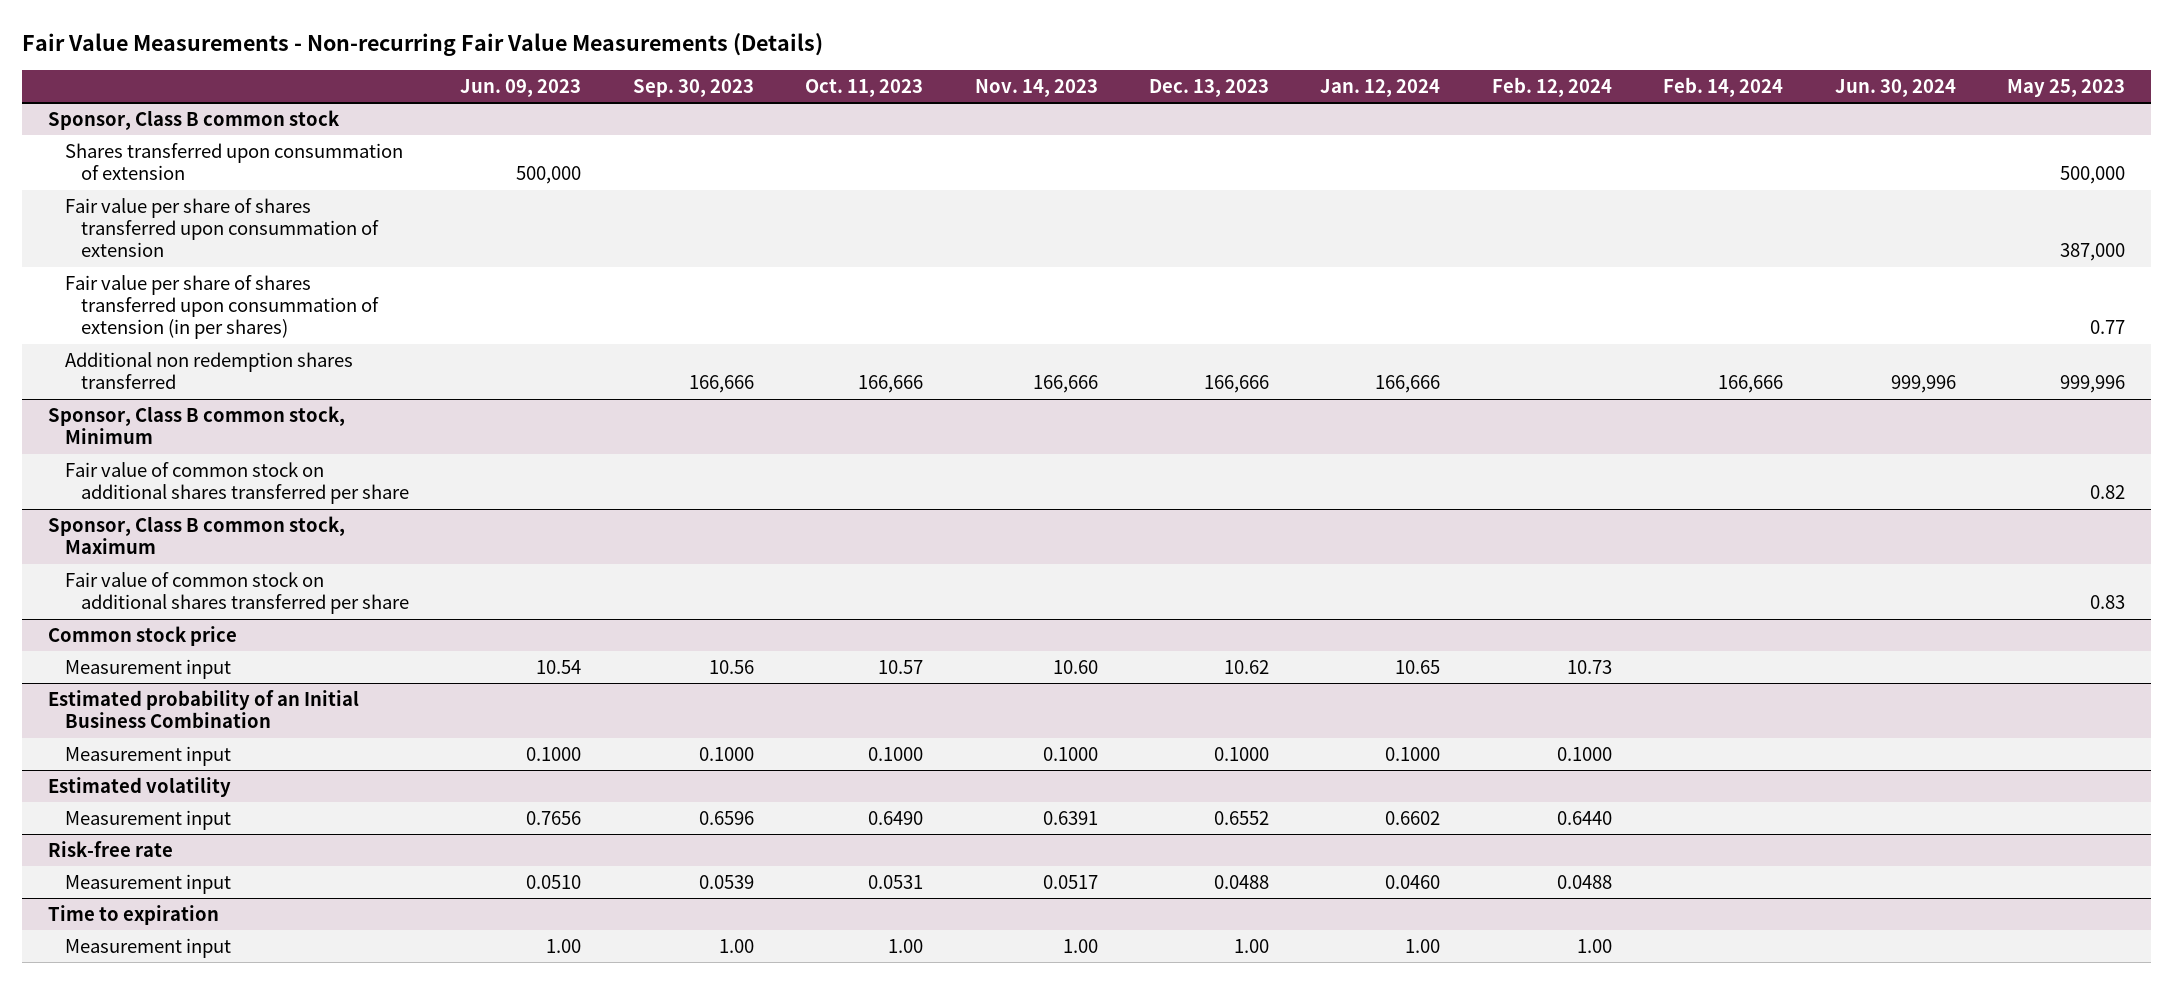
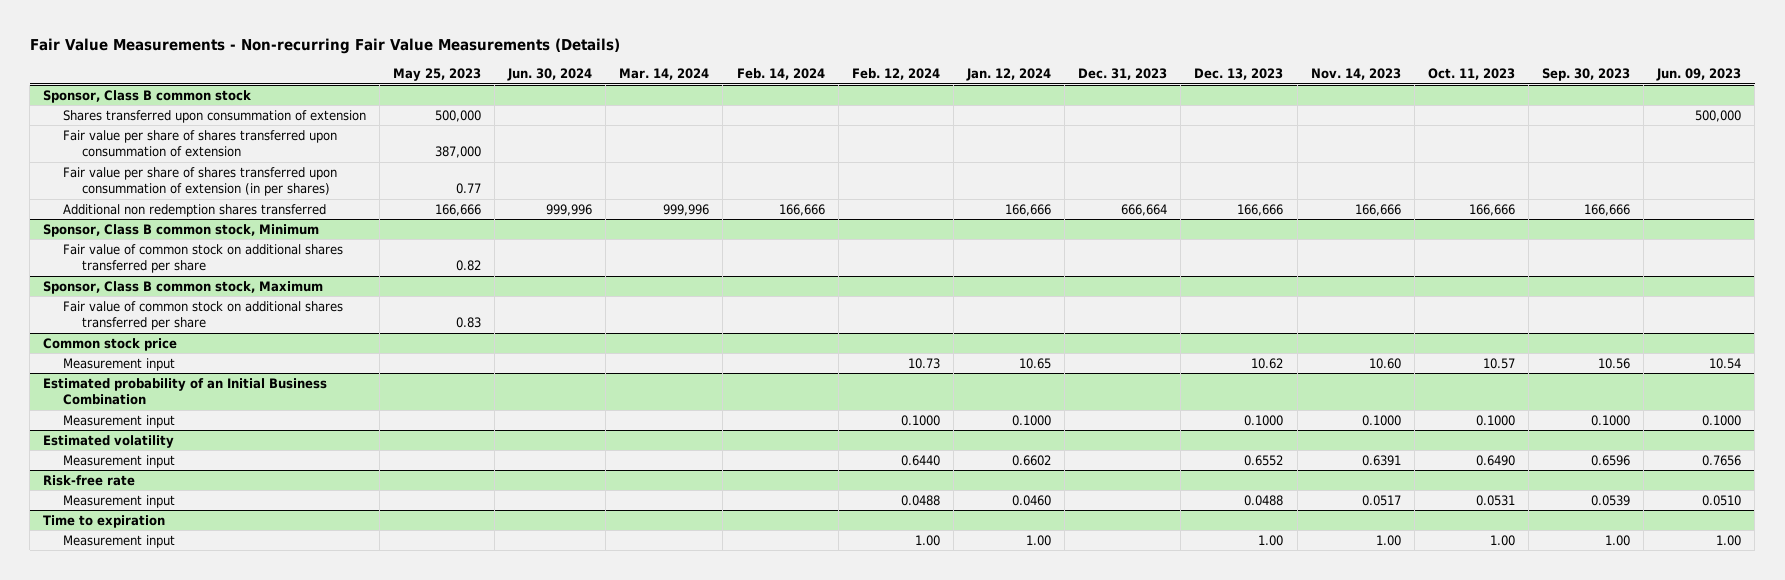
none -> [619,68,710,81] Mar. 14, 2024
none -> [1078,68,1168,81] Dec. 31, 2023
[2060,375,2126,394] 999,996 -> [434,203,481,216] 166,666

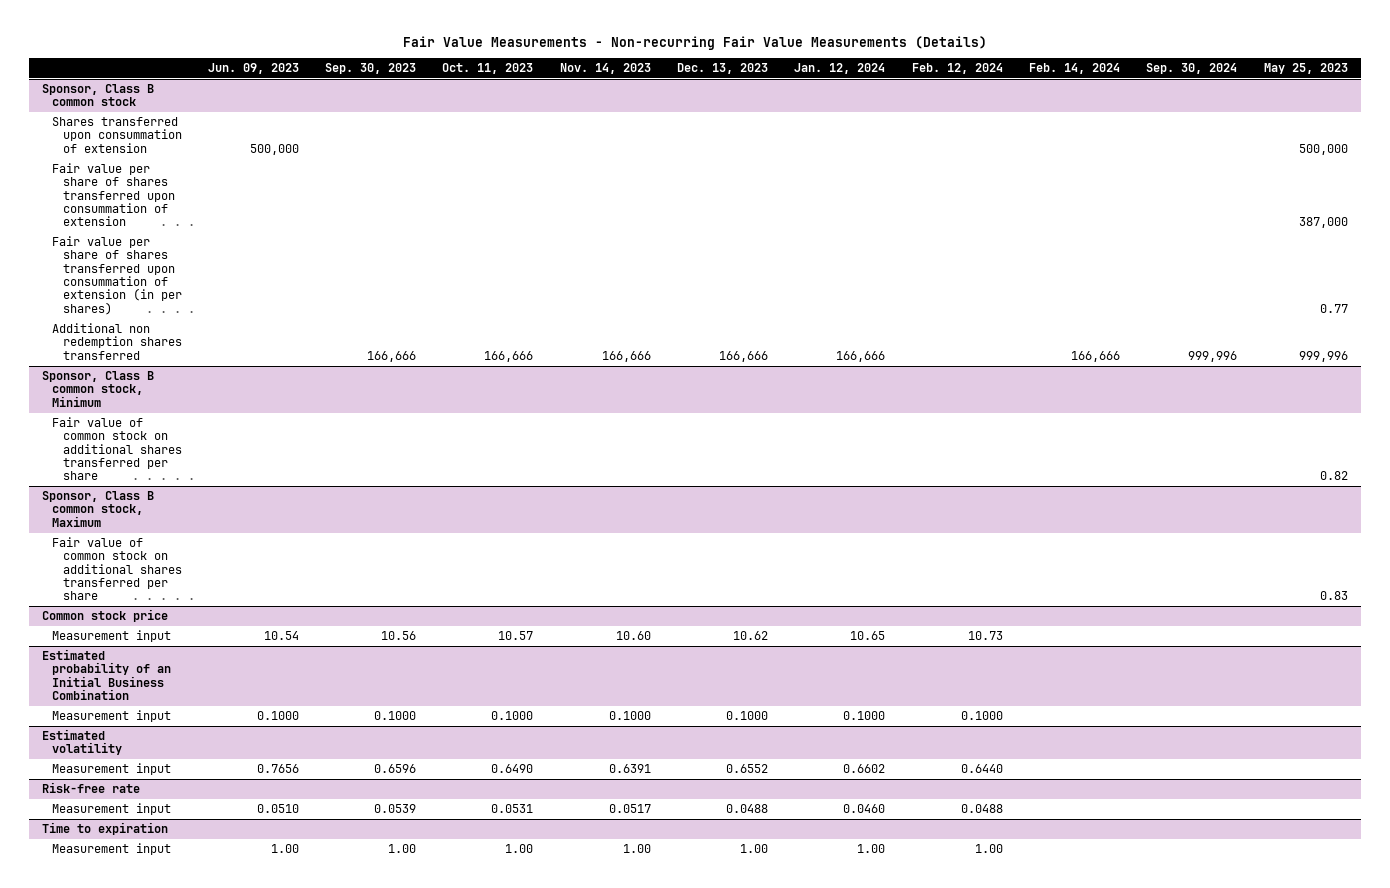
[507,68,593,82] Jun. 30, 2024 -> none
[619,68,710,81] Mar. 14, 2024 -> none
[1078,68,1168,81] Dec. 31, 2023 -> none
none -> [1146,63,1238,75] Sep. 30, 2024
[434,203,481,216] 166,666 -> [1298,350,1348,362] 999,996

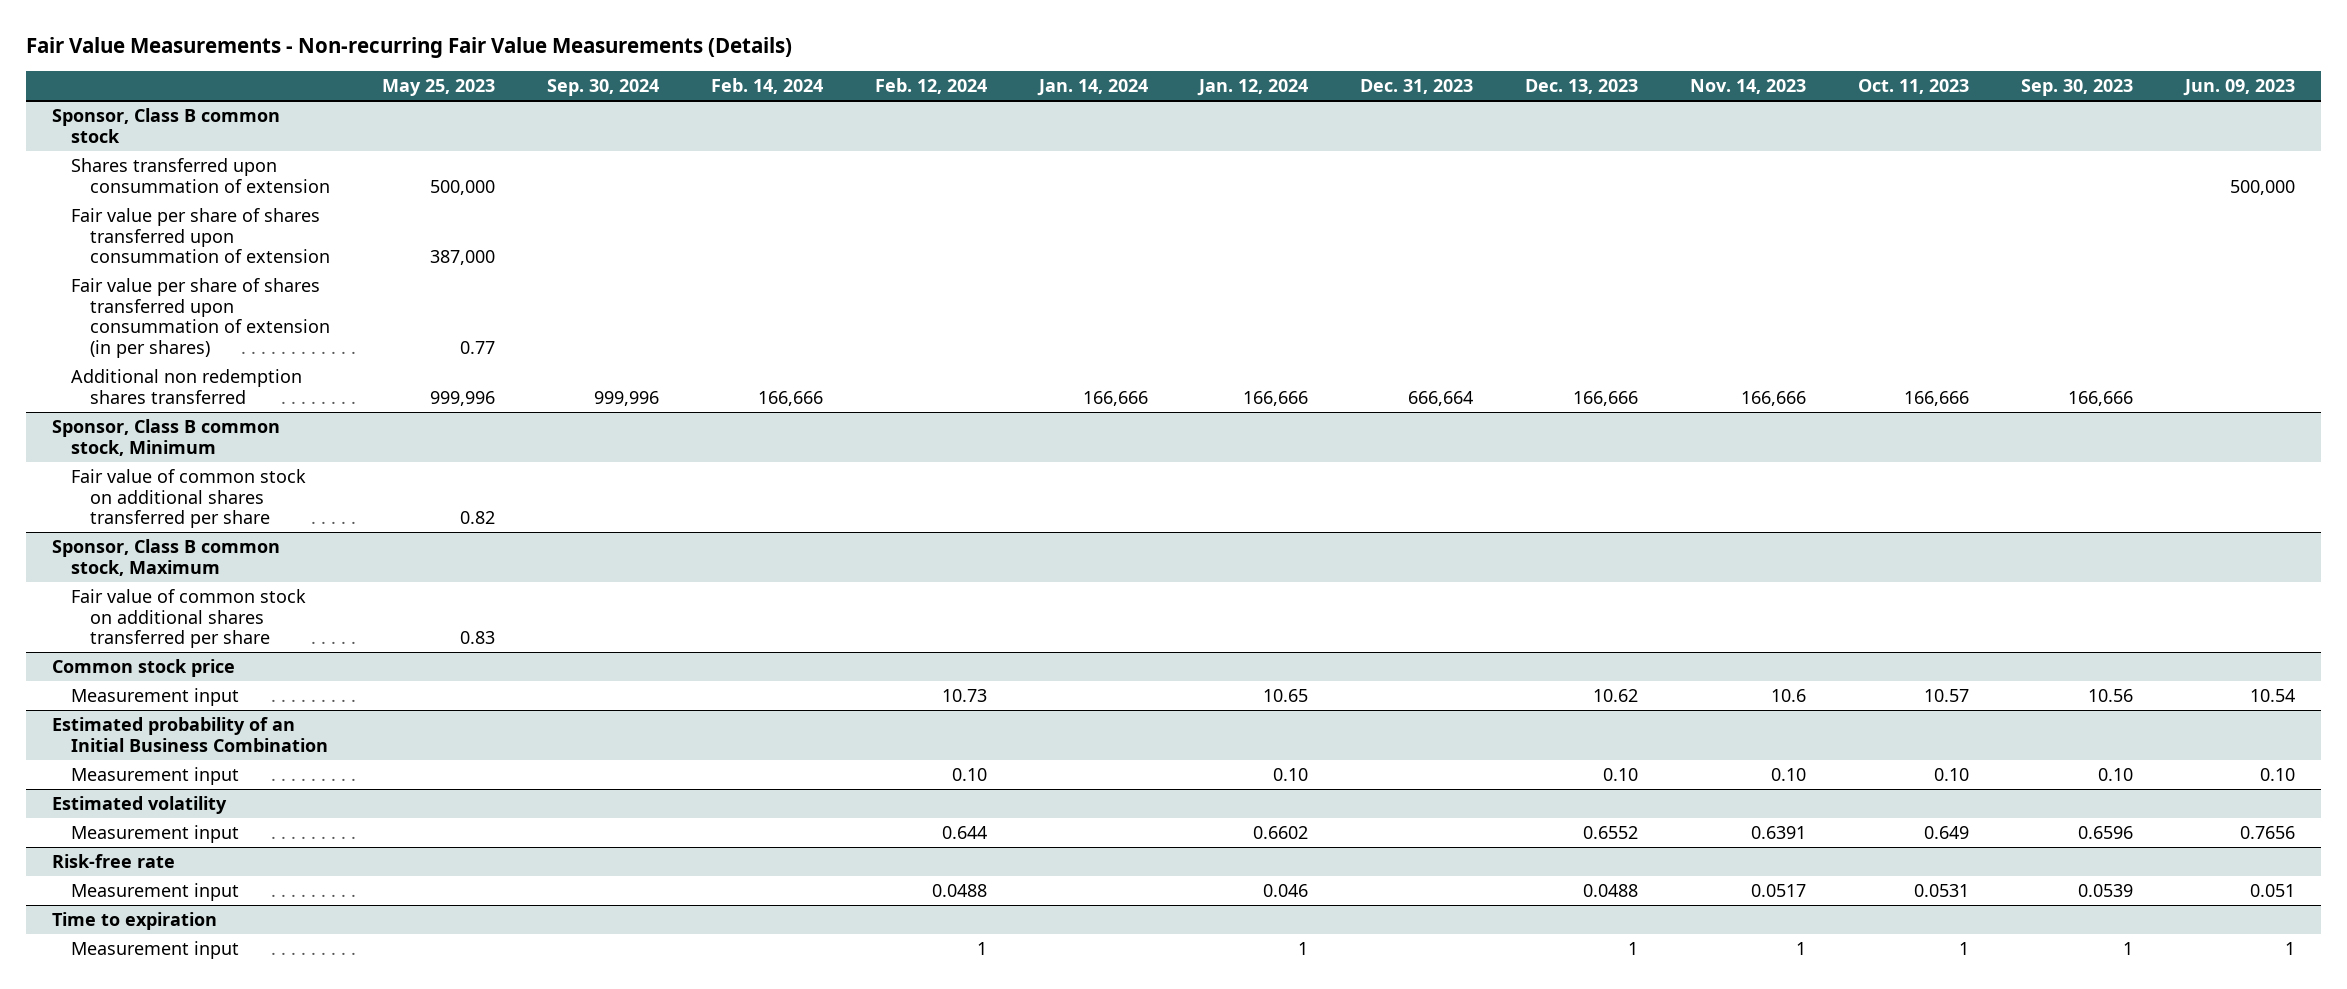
none -> [1036,79,1148,97] Jan. 14, 2024
none -> [1360,79,1474,95] Dec. 31, 2023
[615,631,651,641] 10.60 -> [1771,688,1807,702] 10.6
[256,711,299,721] 0.1000 -> [2260,767,2296,781] 0.10
[374,711,417,721] 0.1000 -> [2098,767,2134,781] 0.10
[491,711,534,721] 0.1000 -> [1934,767,1970,781] 0.10
[608,711,651,721] 0.1000 -> [1771,767,1807,781] 0.10
[726,711,769,721] 0.1000 -> [1603,767,1639,781] 0.10
[843,711,886,721] 0.1000 -> [1273,767,1309,781] 0.10
[960,711,1003,721] 0.1000 -> [951,767,987,781] 0.10
[491,764,534,774] 0.6490 -> [1924,825,1970,839] 0.649
[960,764,1003,774] 0.6440 -> [941,825,987,839] 0.644
[256,804,299,814] 0.0510 -> [2250,883,2296,897] 0.051
[843,804,886,814] 0.0460 -> [1263,883,1309,897] 0.046
[270,844,299,854] 1.00 -> [2285,941,2296,955] 1
[388,844,417,854] 1.00 -> [2123,941,2134,955] 1
[505,844,534,854] 1.00 -> [1959,941,1970,955] 1
[622,844,651,854] 1.00 -> [1796,941,1807,955] 1
[740,844,769,854] 1.00 -> [1628,941,1639,955] 1
[857,844,886,854] 1.00 -> [1298,941,1309,955] 1
[974,844,1003,854] 1.00 -> [976,941,987,955] 1

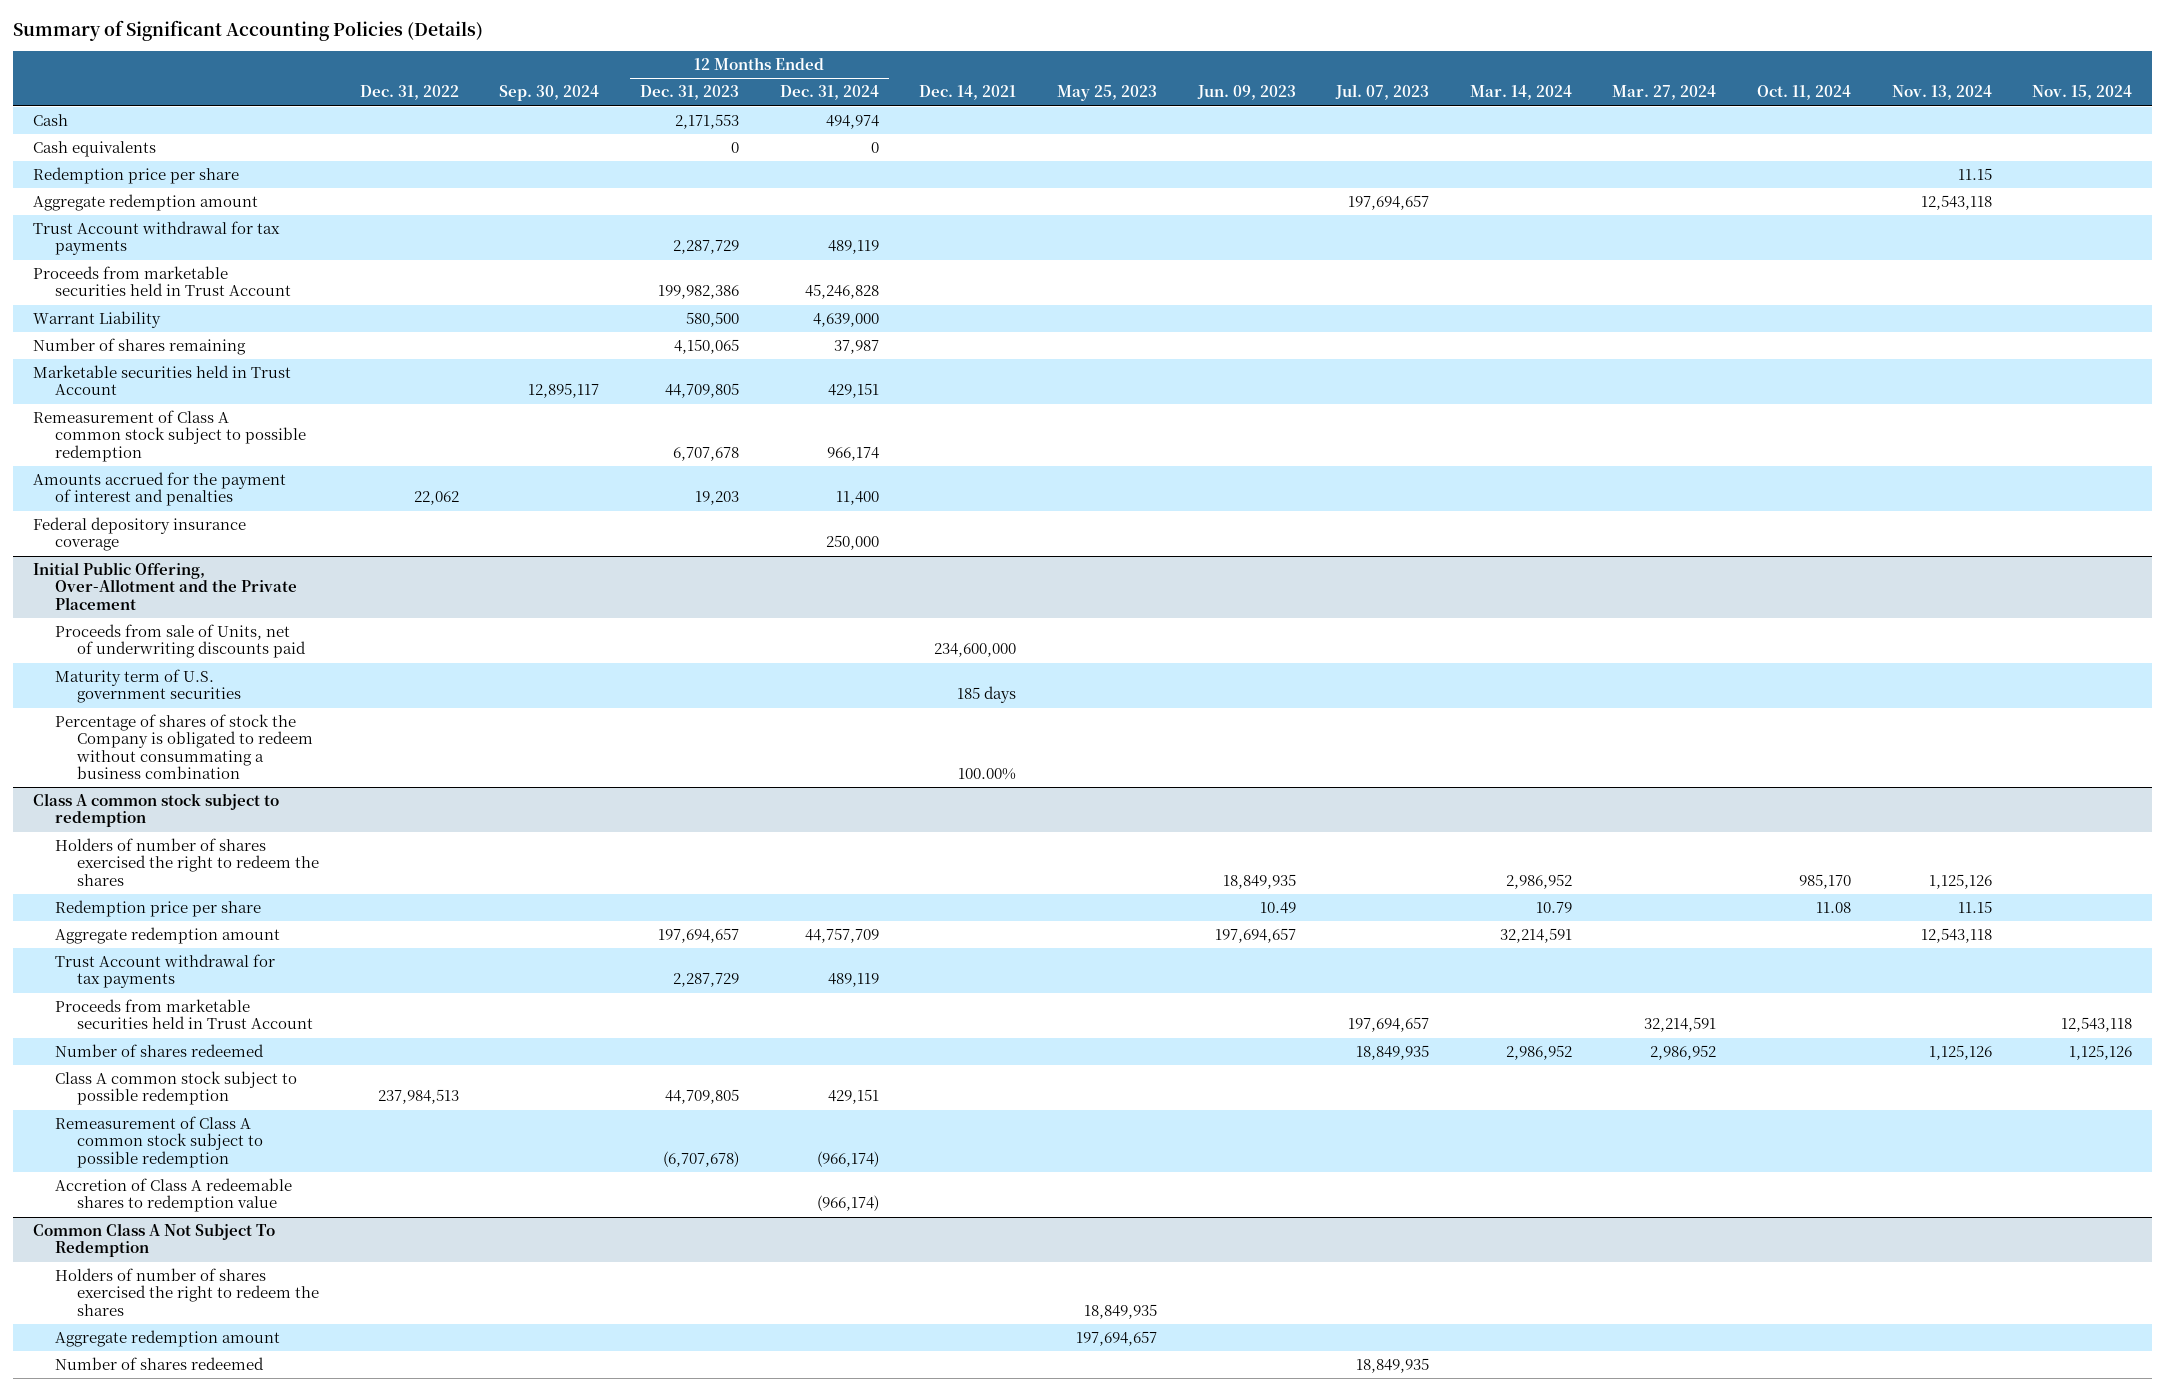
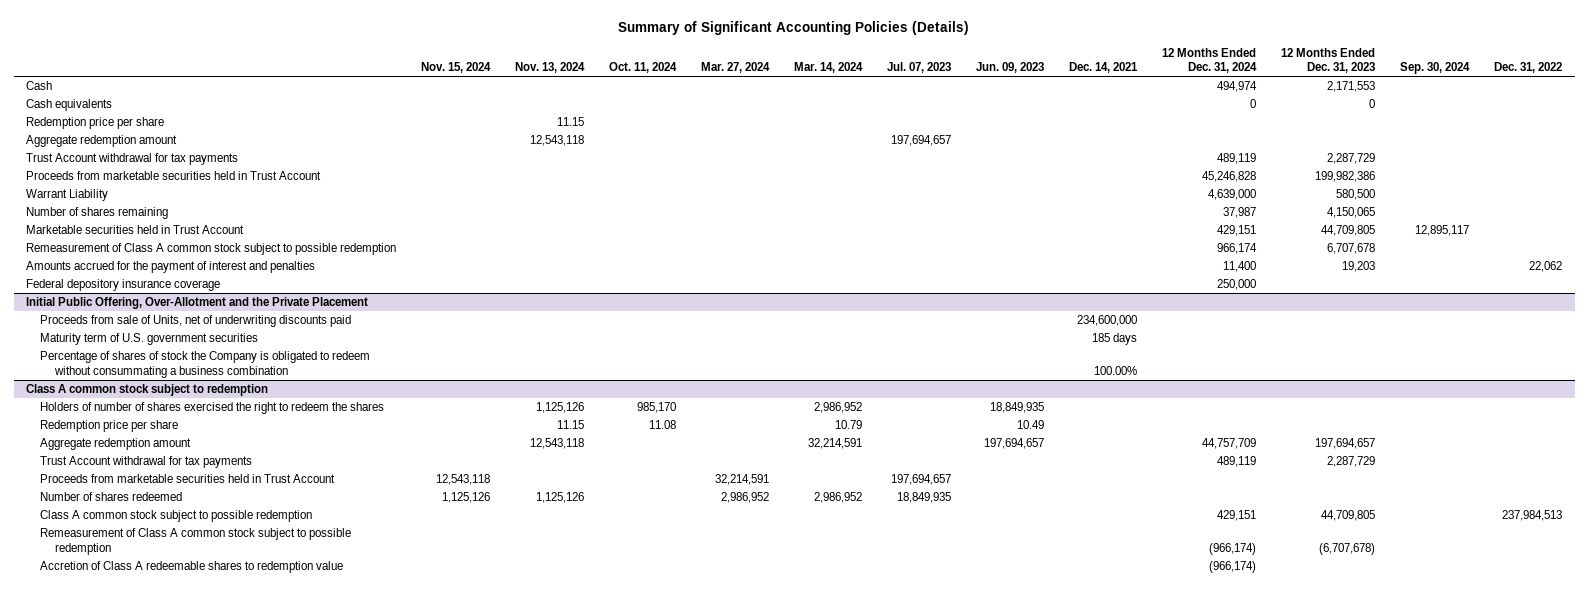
[1056,85,1157,102] May 25, 2023 -> none
[33,1223,276,1258] Common Class A Not Subject To Redemption -> none
[55,1268,320,1316] Holders of number of shares exercised the right to redeem the shares -> none
[55,1330,281,1348] Aggregate redemption amount -> none
[55,1357,265,1371] Number of shares redeemed -> none

